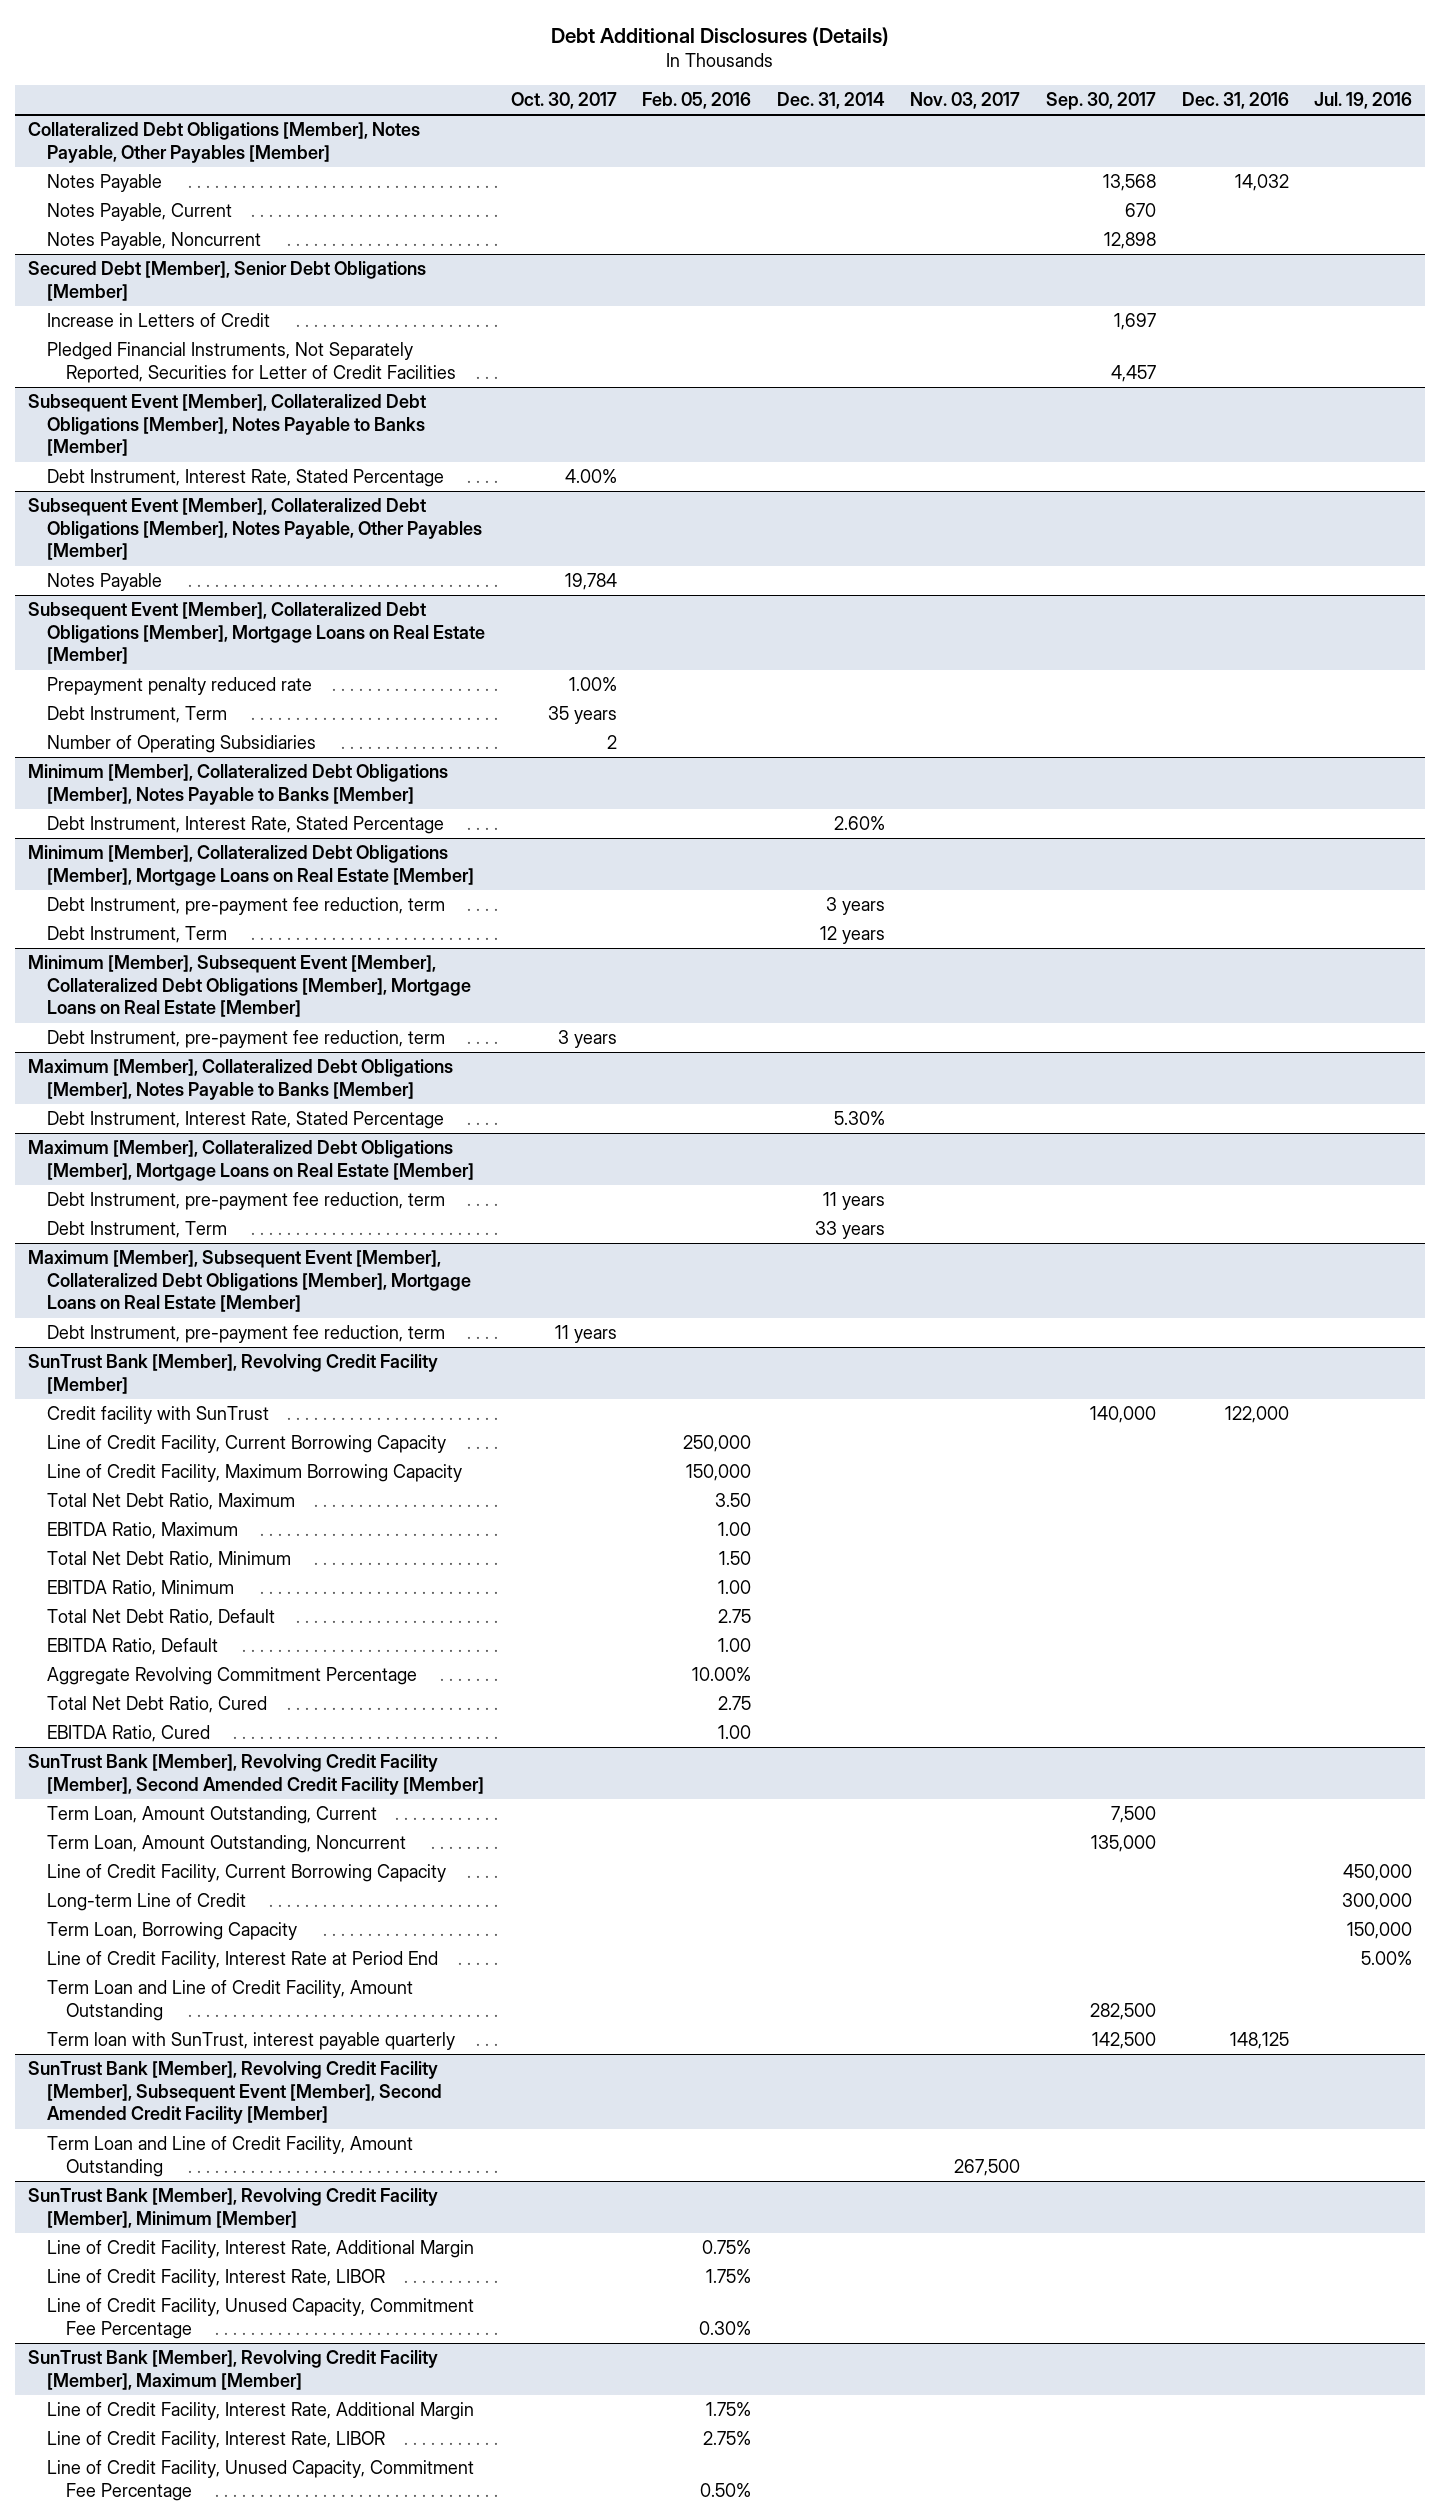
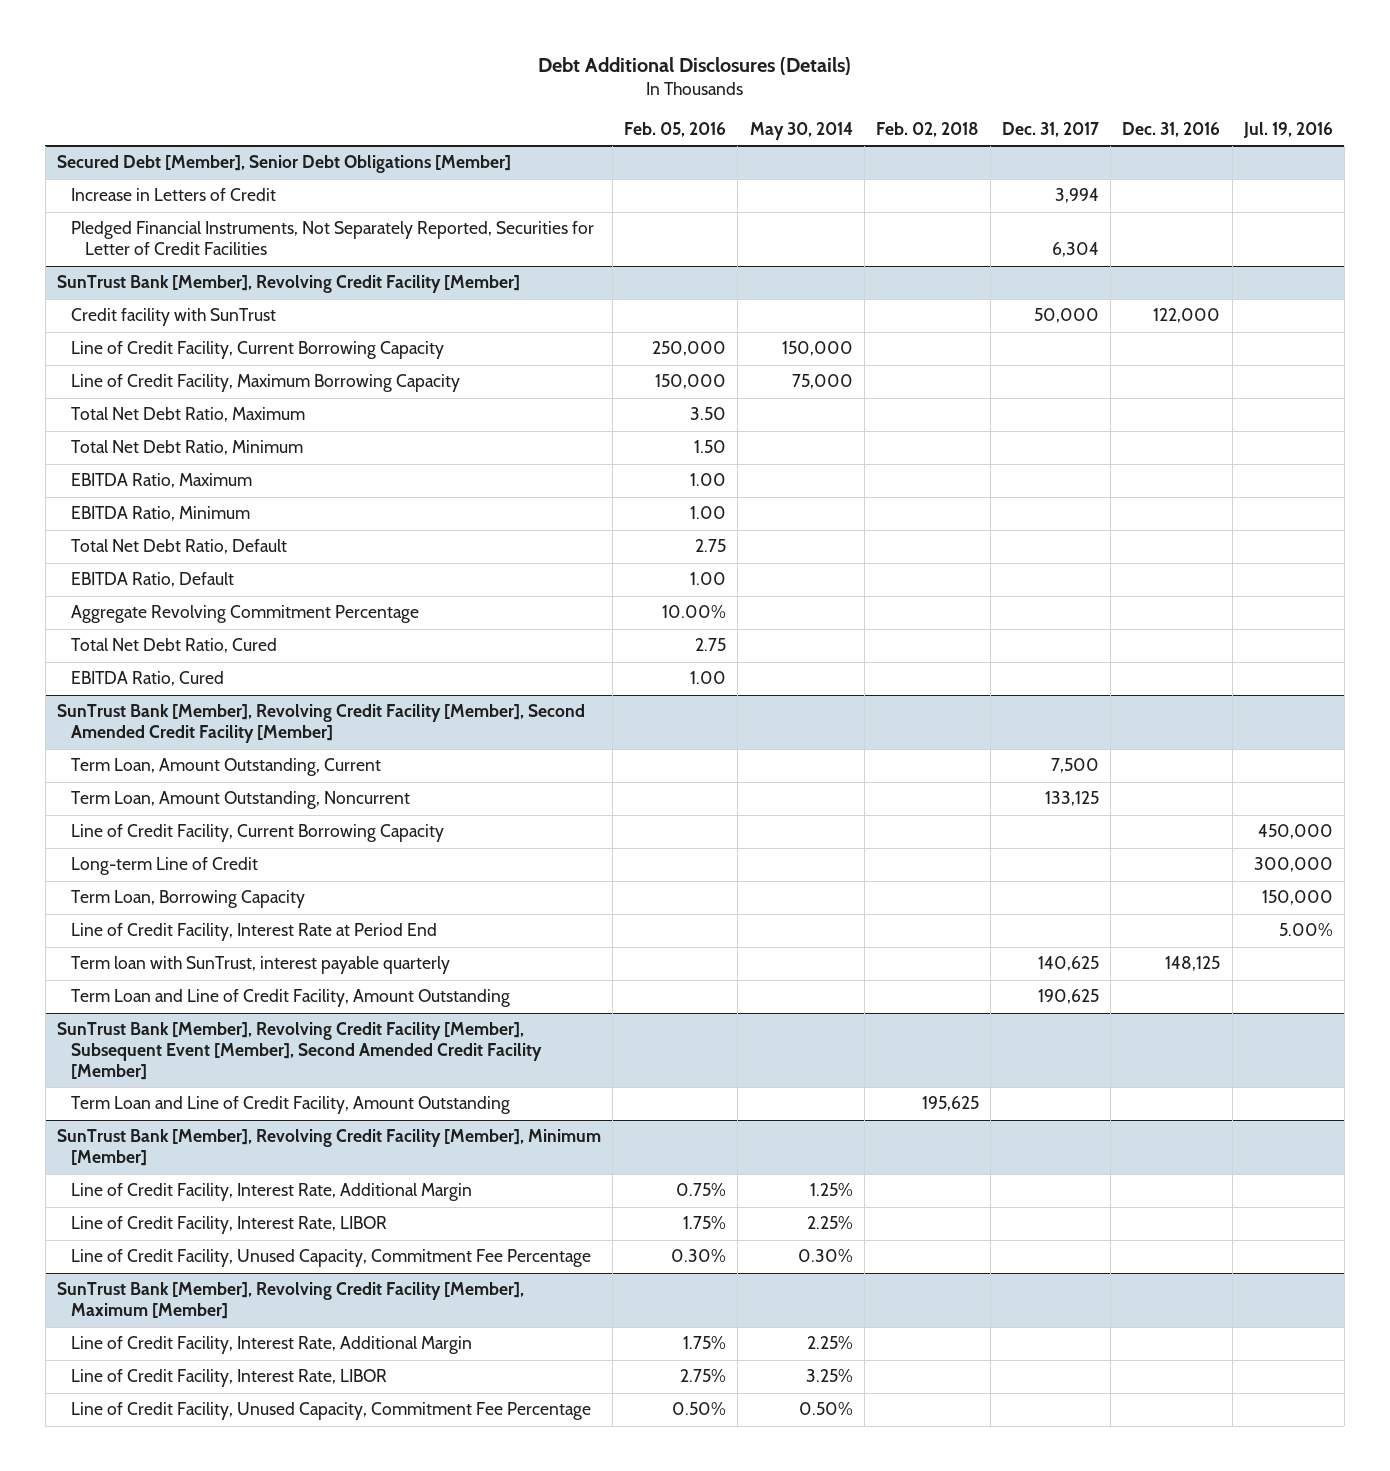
[510,91,617,109] Oct. 30, 2017 -> none
[776,91,885,109] Dec. 31, 2014 -> none
[910,91,1021,109] Nov. 03, 2017 -> none
[1046,91,1157,110] Sep. 30, 2017 -> none
none -> [749,122,853,141] May 30, 2014
none -> [875,122,979,138] Feb. 02, 2018
none -> [1002,122,1100,138] Dec. 31, 2017
[28,122,421,163] Collateralized Debt Obligations [Member], Notes Payable, Other Payables [Member] -> none
[47,174,163,193] Notes Payable -> none
[47,203,233,222] Notes Payable, Current -> none
[47,232,262,251] Notes Payable, Noncurrent -> none
[28,394,427,457] Subsequent Event [Member], Collateralized Debt Obligations [Member], Notes Payable to Banks [Member] -> none
[47,469,445,488] Debt Instrument, Interest Rate, Stated Percentage -> none
[28,498,483,561] Subsequent Event [Member], Collateralized Debt Obligations [Member], Notes Payable, Other Payables [Member] -> none
[47,573,163,592] Notes Payable -> none
[28,602,486,665] Subsequent Event [Member], Collateralized Debt Obligations [Member], Mortgage Loans on Real Estate [Member] -> none
[47,677,313,696] Prepayment penalty reduced rate -> none
[47,706,228,724] Debt Instrument, Term -> none
[47,735,317,754] Number of Operating Subsidiaries -> none
[28,764,449,805] Minimum [Member], Collateralized Debt Obligations [Member], Notes Payable to Banks [Member] -> none
[47,816,445,835] Debt Instrument, Interest Rate, Stated Percentage -> none
[28,845,475,886] Minimum [Member], Collateralized Debt Obligations [Member], Mortgage Loans on Real Estate [Member] -> none
[47,897,446,916] Debt Instrument, pre-payment fee reduction, term -> none
[47,926,228,944] Debt Instrument, Term -> none
[28,955,472,1018] Minimum [Member], Subsequent Event [Member], Collateralized Debt Obligations [Member], Mortgage Loans on Real Estate [Member] -> none
[47,1030,446,1049] Debt Instrument, pre-payment fee reduction, term -> none
[28,1059,454,1100] Maximum [Member], Collateralized Debt Obligations [Member], Notes Payable to Banks [Member] -> none
[47,1111,445,1130] Debt Instrument, Interest Rate, Stated Percentage -> none
[28,1140,475,1181] Maximum [Member], Collateralized Debt Obligations [Member], Mortgage Loans on Real Estate [Member] -> none
[47,1192,446,1211] Debt Instrument, pre-payment fee reduction, term -> none
[47,1221,228,1239] Debt Instrument, Term -> none
[28,1250,472,1313] Maximum [Member], Subsequent Event [Member], Collateralized Debt Obligations [Member], Mortgage Loans on Real Estate [Member] -> none
[47,1325,446,1344] Debt Instrument, pre-payment fee reduction, term -> none
[47,1522,239,1540] EBITDA Ratio, Maximum -> [70,473,252,489] EBITDA Ratio, Maximum
[47,1980,414,2021] Term Loan and Line of Credit Facility, Amount Outstanding -> [70,989,510,1008] Term Loan and Line of Credit Facility, Amount Outstanding

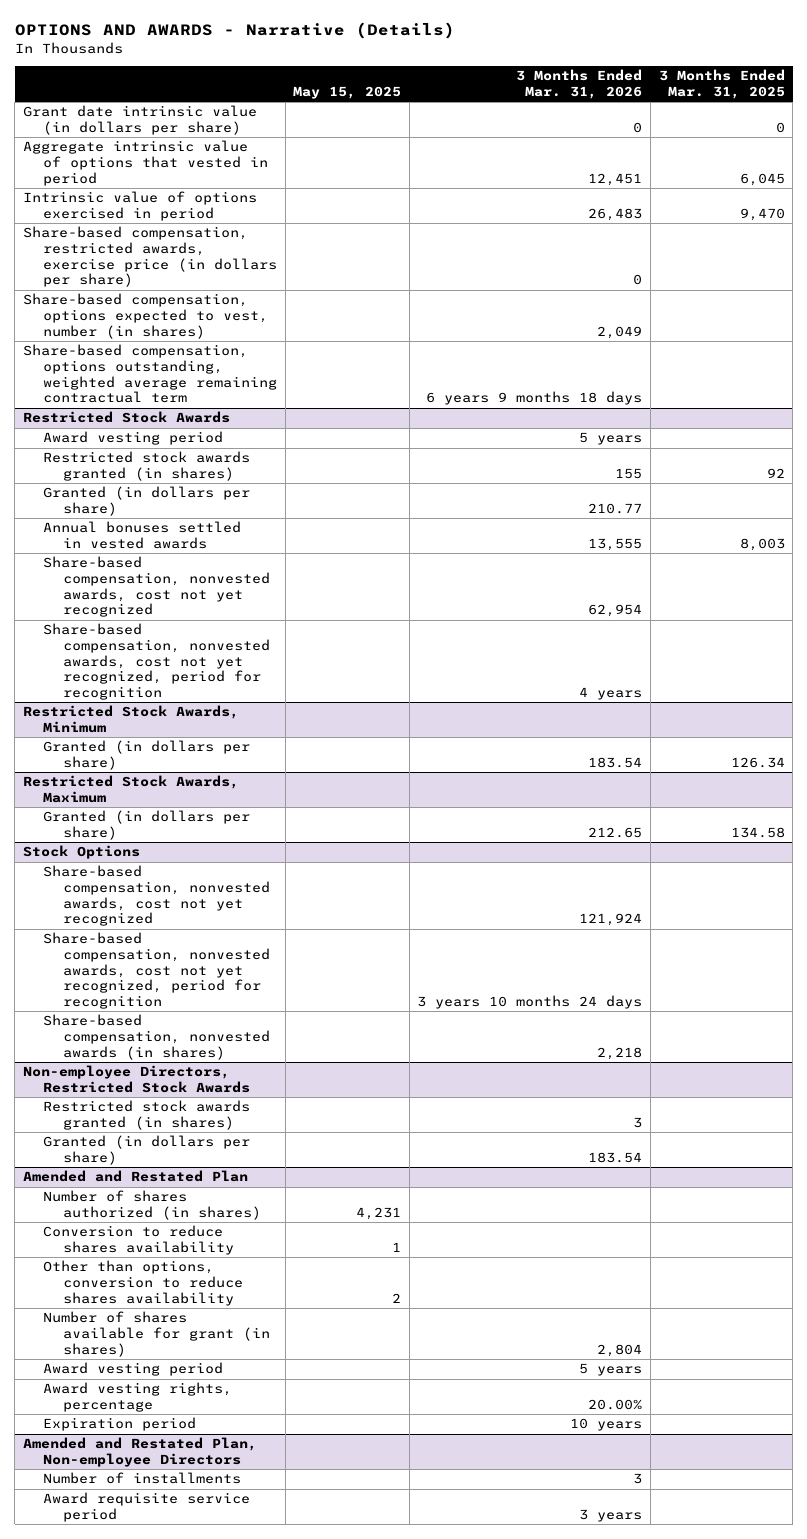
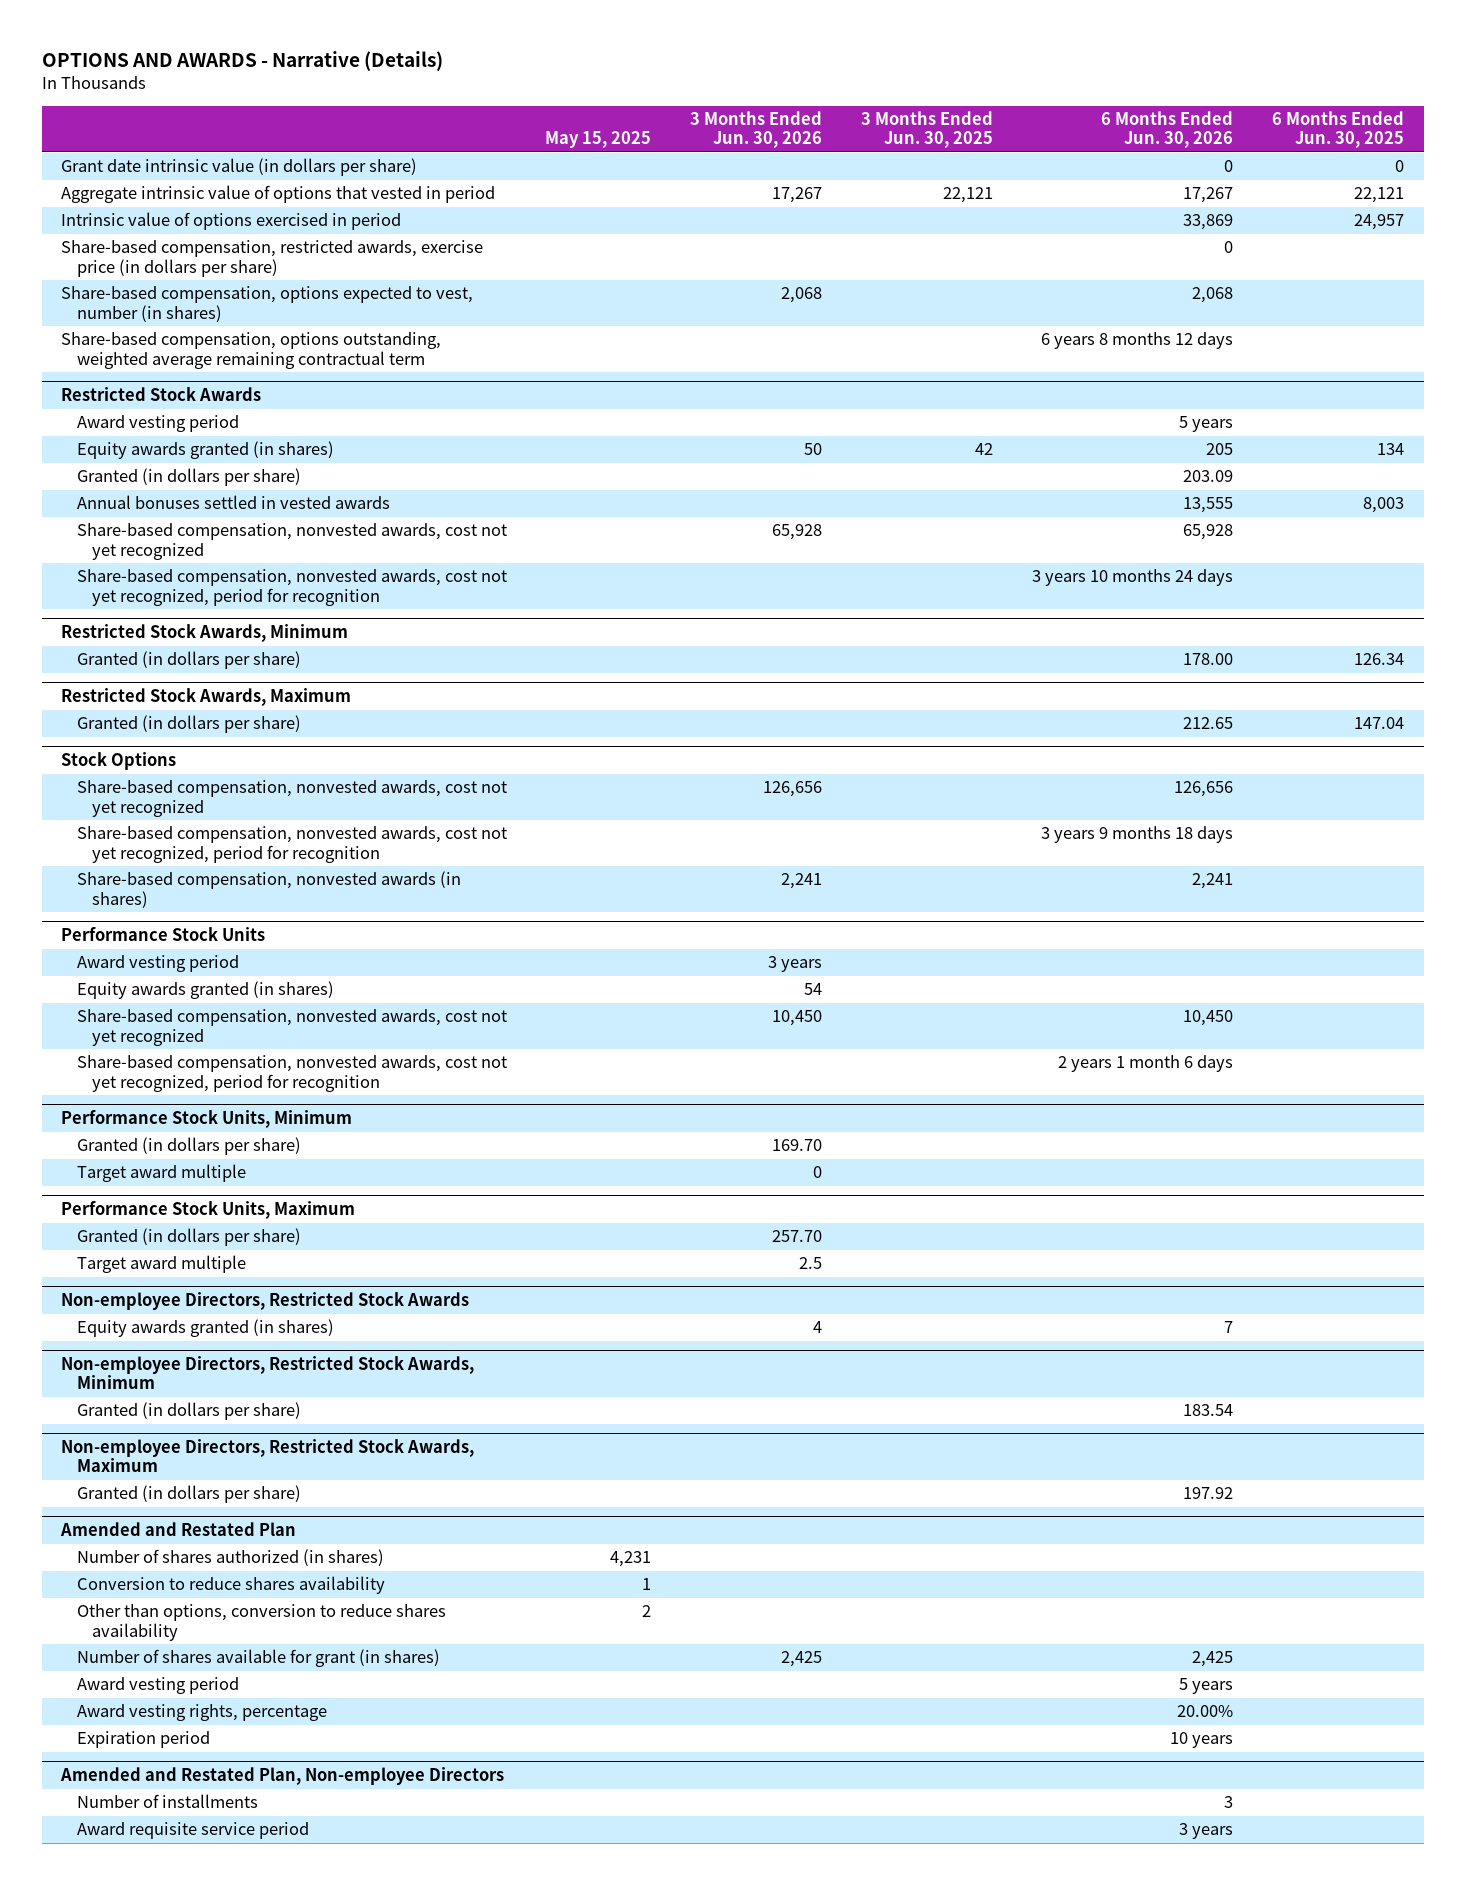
[516,69,643,99] 3 Months Ended Mar. 31, 2026 -> none
[658,69,785,99] 3 Months Ended Mar. 31, 2025 -> none
none -> [690,111,823,149] 3 Months Ended Jun. 30, 2026
none -> [861,111,994,149] 3 Months Ended Jun. 30, 2025
none -> [1101,111,1234,149] 6 Months Ended Jun. 30, 2026
none -> [1272,111,1405,149] 6 Months Ended Jun. 30, 2025
[43,451,251,482] Restricted stock awards granted (in shares) -> [76,441,334,460] Equity awards granted (in shares)
none -> [61,927,266,942] Performance Stock Units
none -> [76,955,239,973] Award vesting period
none -> [76,981,334,1000] Equity awards granted (in shares)
none -> [76,1009,507,1046] Share-based compensation, nonvested awards, cost not yet recognized
none -> [76,1055,507,1092] Share-based compensation, nonvested awards, cost not yet recognized, period for recognition
none -> [61,1110,353,1129] Performance Stock Units, Minimum
none -> [76,1137,301,1156] Granted (in dollars per share)
none -> [76,1164,246,1183] Target award multiple
none -> [61,1201,356,1220] Performance Stock Units, Maximum
none -> [76,1228,301,1247] Granted (in dollars per share)
none -> [76,1255,246,1274] Target award multiple
[43,1135,251,1166] Granted (in dollars per share) -> none
[43,1100,251,1131] Restricted stock awards granted (in shares) -> [76,1319,334,1338] Equity awards granted (in shares)
none -> [61,1356,475,1390] Non-employee Directors, Restricted Stock Awards, Minimum
none -> [76,1402,301,1421] Granted (in dollars per share)
none -> [61,1439,475,1473] Non-employee Directors, Restricted Stock Awards, Maximum
none -> [76,1485,301,1504] Granted (in dollars per share)

